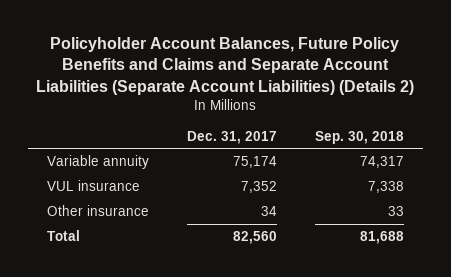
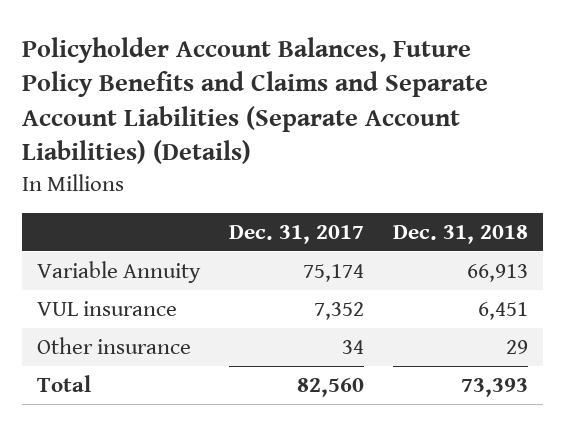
[36,36,415,95] Policyholder Account Balances, Future Policy Benefits and Claims and Separate Account Liabilities (Separate Account Liabilities) (Details 2) -> [21,36,488,165] Policyholder Account Balances, Future Policy Benefits and Claims and Separate Account Liabilities (Separate Account Liabilities) (Details)
[315,130,405,144] Sep. 30, 2018 -> none
none -> [393,224,529,244] Dec. 31, 2018
[46,155,149,170] Variable annuity -> [36,260,201,283] Variable Annuity

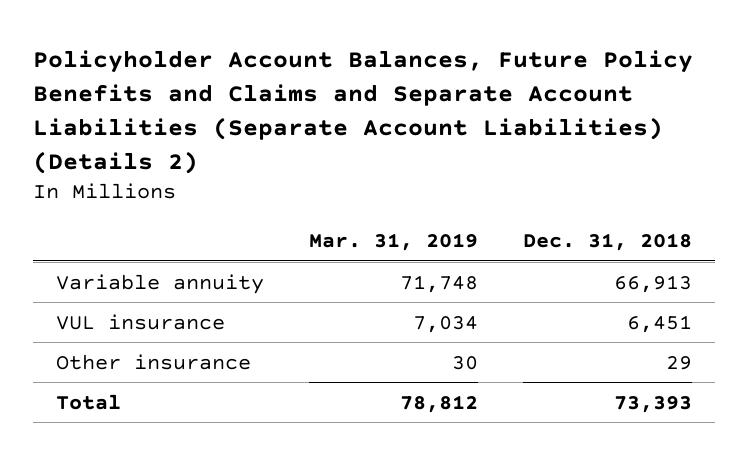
[21,36,488,165] Policyholder Account Balances, Future Policy Benefits and Claims and Separate Account Liabilities (Separate Account Liabilities) (Details) -> [33,50,694,174] Policyholder Account Balances, Future Policy Benefits and Claims and Separate Account Liabilities (Separate Account Liabilities) (Details 2)
[228,224,364,244] Dec. 31, 2017 -> none
none -> [309,232,479,251] Mar. 31, 2019
[36,260,201,283] Variable Annuity -> [55,273,264,294] Variable annuity

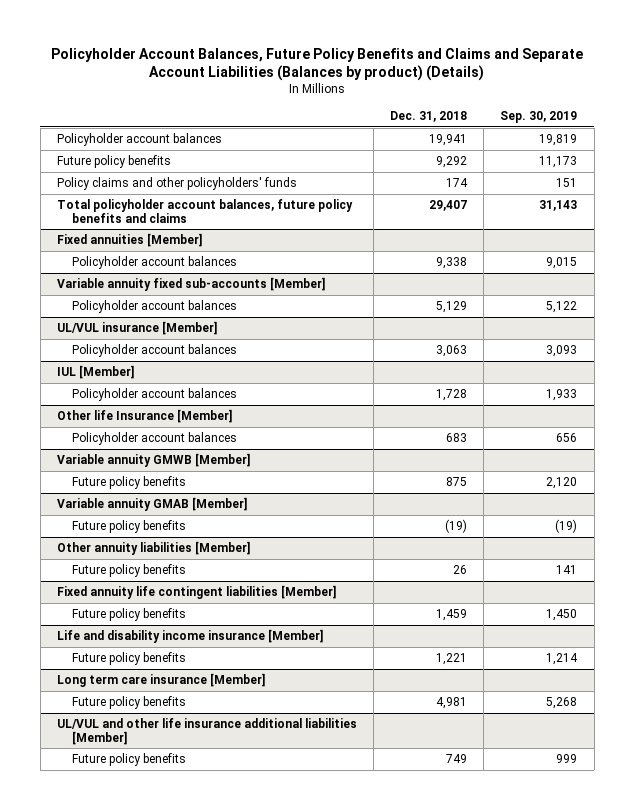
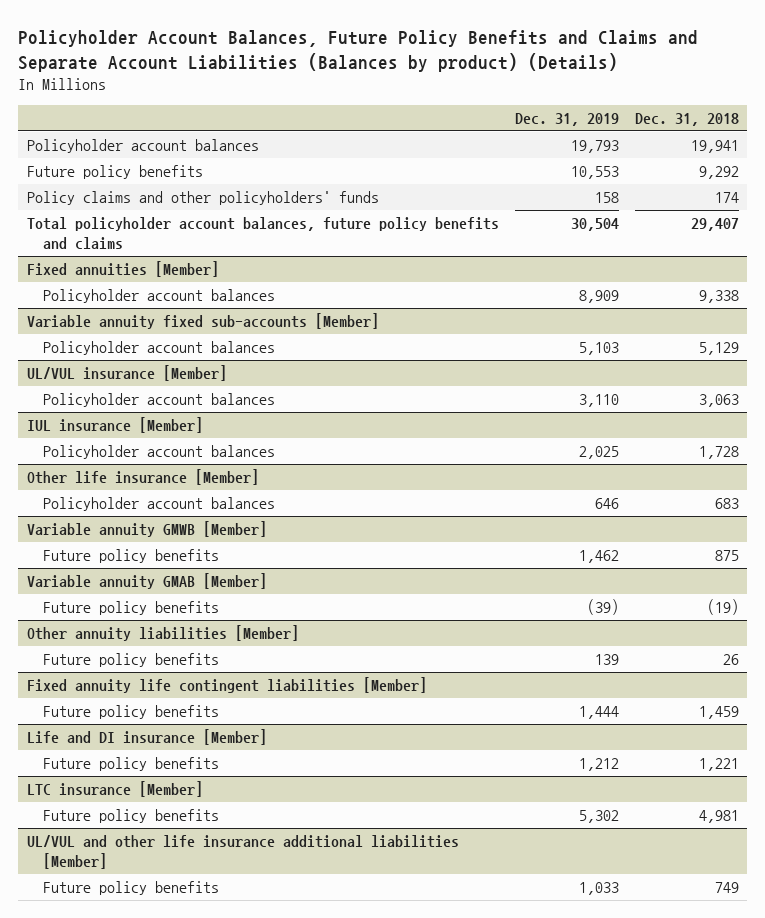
[500,111,578,124] Sep. 30, 2019 -> none
none -> [514,113,619,127] Dec. 31, 2019
[56,365,134,380] IUL [Member] -> [26,416,203,433] IUL insurance [Member]
[56,409,232,424] Other life Insurance [Member] -> [26,468,259,485] Other life insurance [Member]
[56,629,323,644] Life and disability income insurance [Member] -> [26,728,267,745] Life and DI insurance [Member]
[56,673,265,688] Long term care insurance [Member] -> [26,780,203,797] LTC insurance [Member]

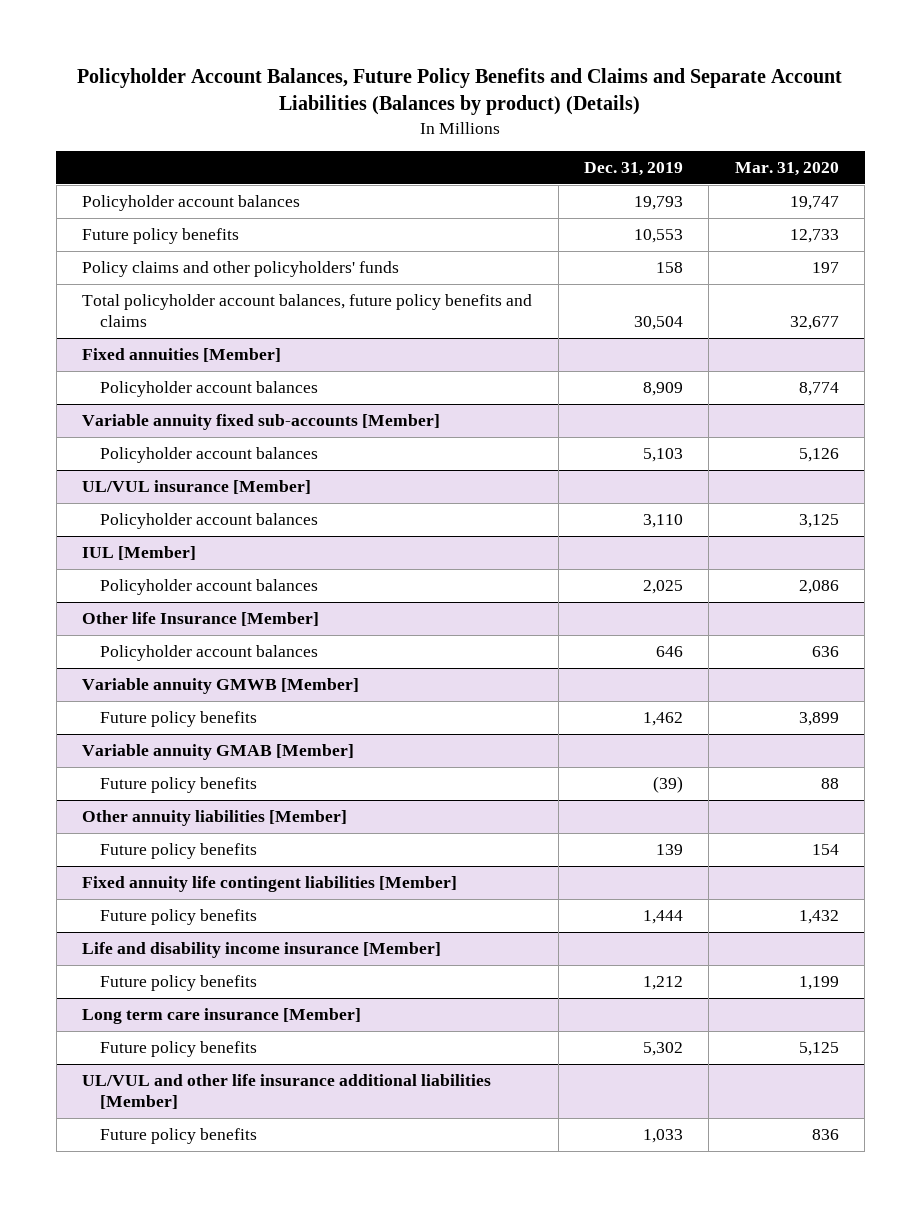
[634,113,739,127] Dec. 31, 2018 -> none
none -> [734,162,839,177] Mar. 31, 2020
[26,416,203,433] IUL insurance [Member] -> [82,546,197,561] IUL [Member]
[26,468,259,485] Other life insurance [Member] -> [82,612,320,627] Other life Insurance [Member]
[26,728,267,745] Life and DI insurance [Member] -> [82,942,442,959] Life and disability income insurance [Member]
[26,780,203,797] LTC insurance [Member] -> [82,1008,362,1025] Long term care insurance [Member]

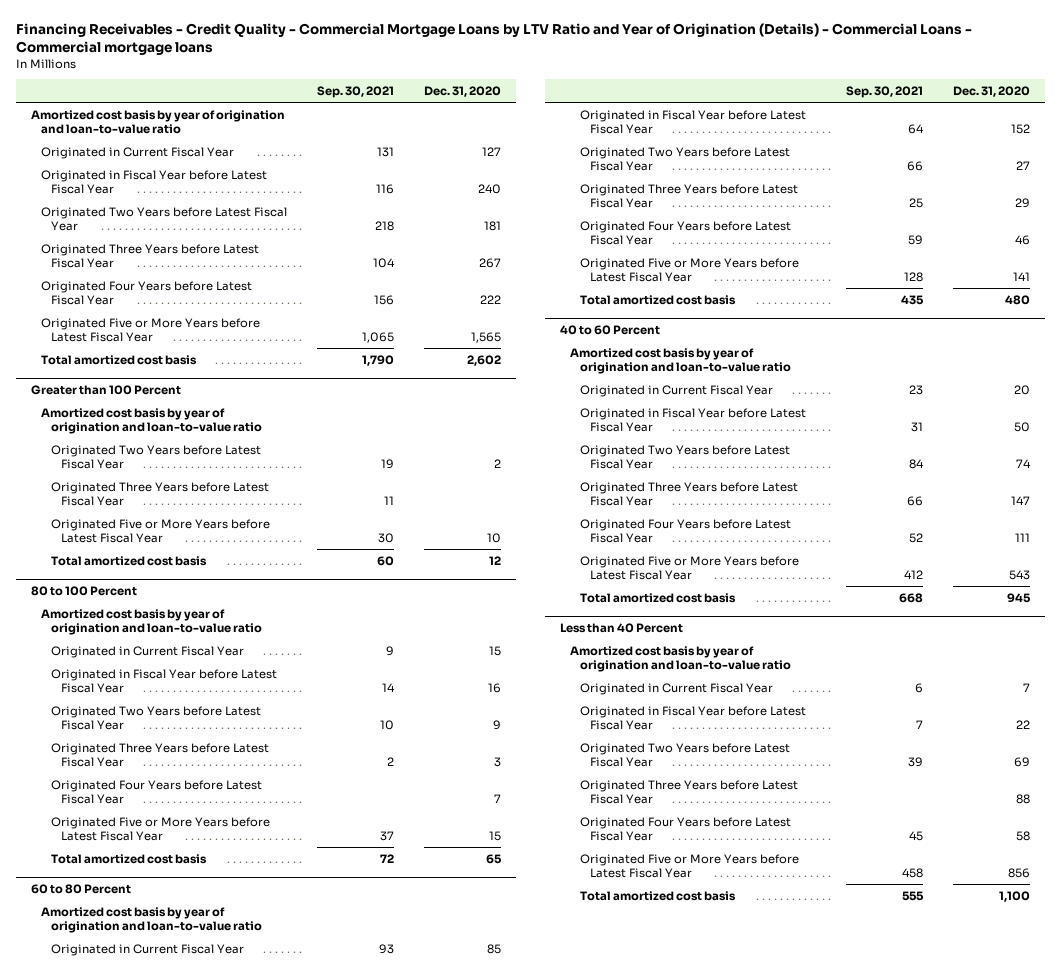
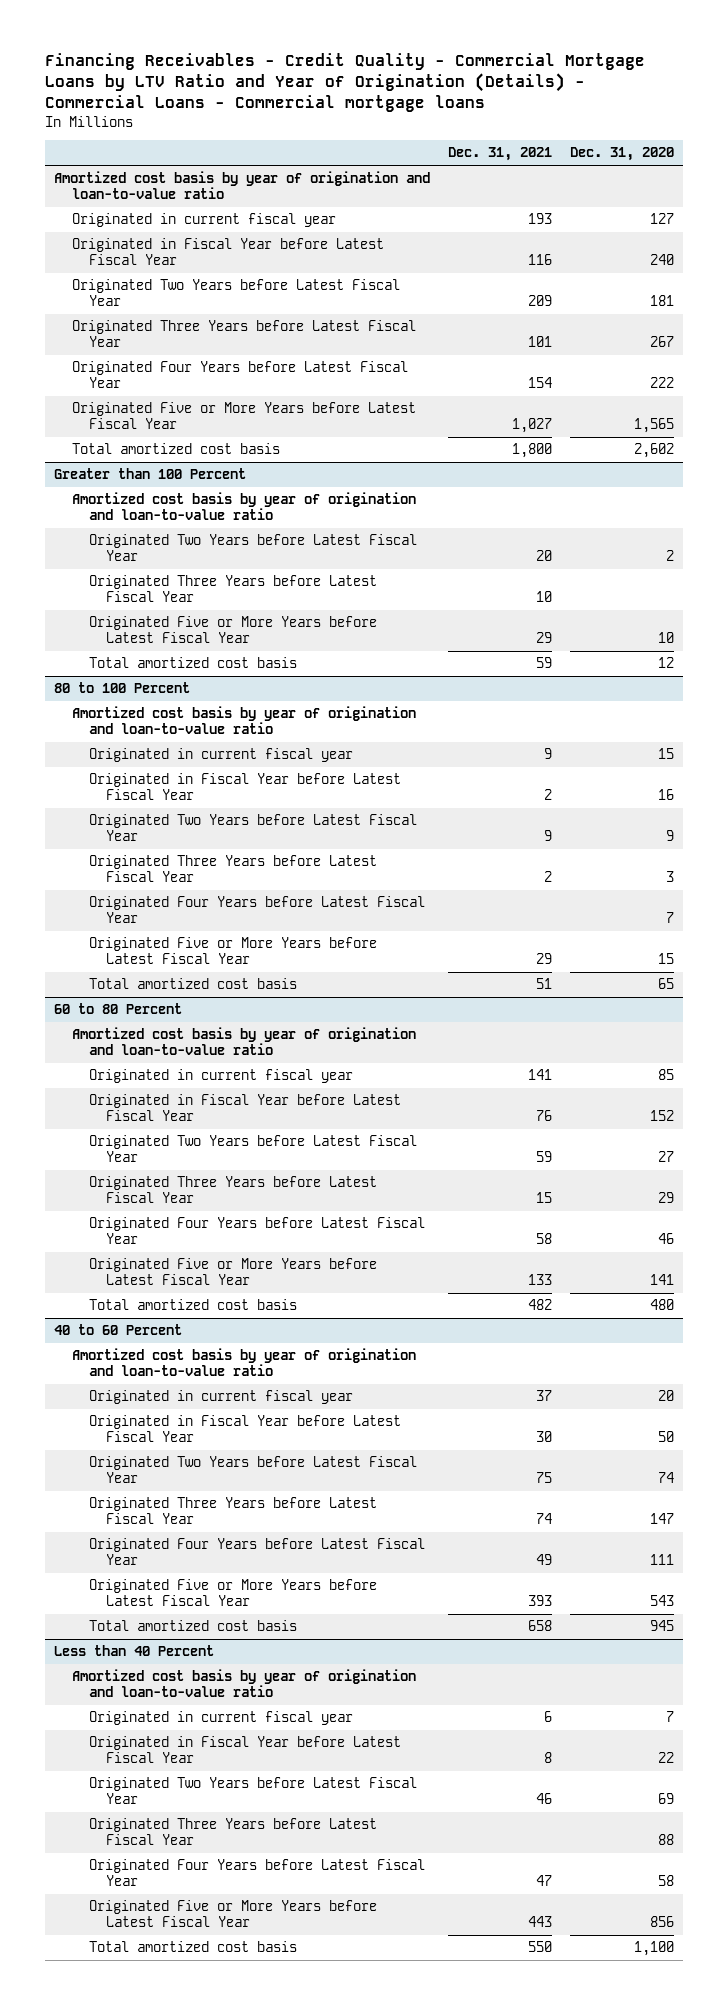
[317,86,395,99] Sep. 30, 2021 -> none
none -> [448,147,553,162] Dec. 31, 2021
[41,146,235,159] Originated in Current Fiscal Year -> [71,213,336,228] Originated in current fiscal year
[51,645,245,658] Originated in Current Fiscal Year -> [89,748,354,763] Originated in current fiscal year
[51,943,245,956] Originated in Current Fiscal Year -> [89,1069,354,1084] Originated in current fiscal year
[579,384,773,397] Originated in Current Fiscal Year -> [89,1390,354,1405] Originated in current fiscal year
[579,682,773,695] Originated in Current Fiscal Year -> [89,1711,354,1726] Originated in current fiscal year

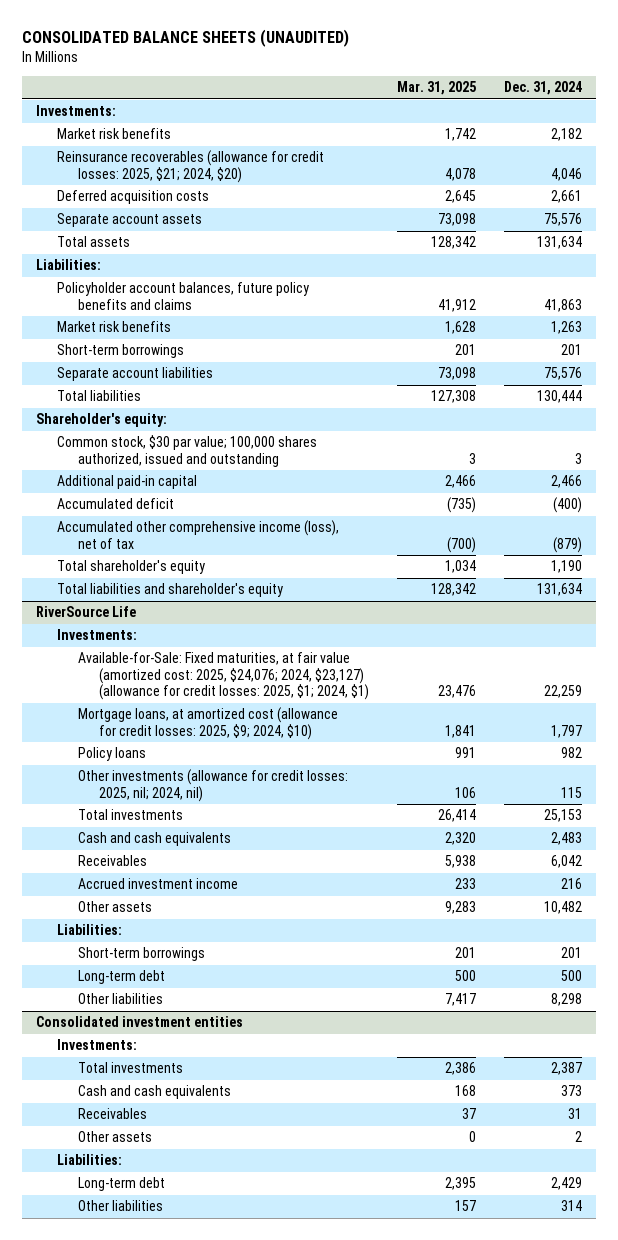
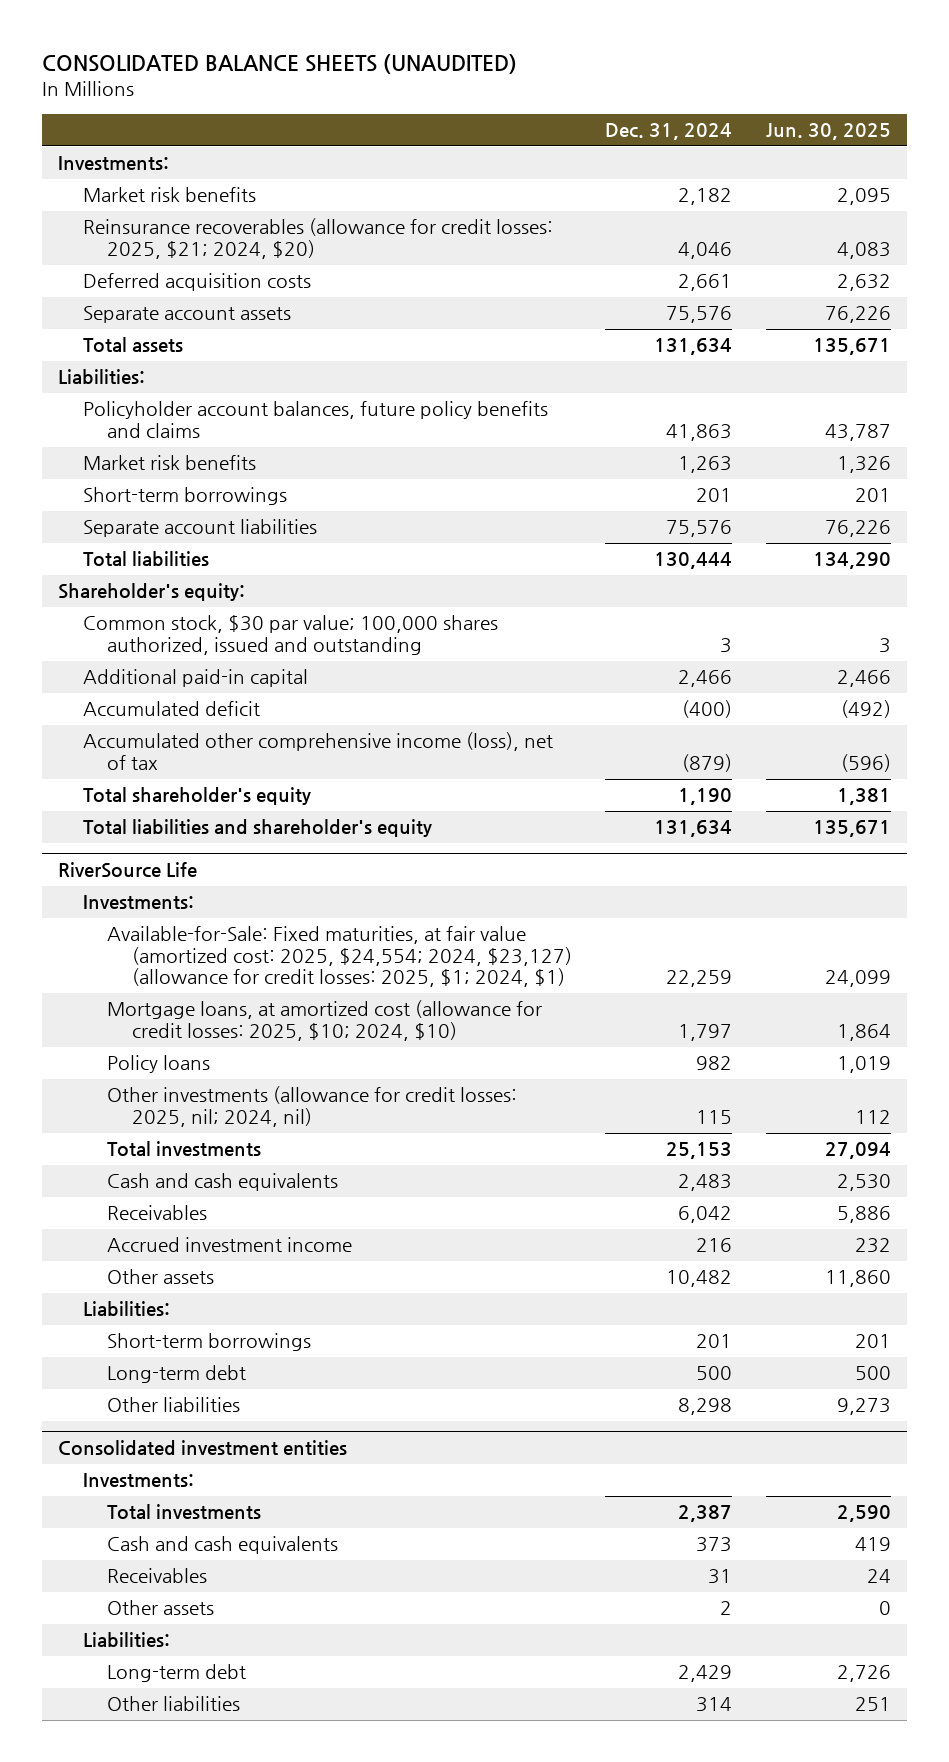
[396,81,476,96] Mar. 31, 2025 -> none
none -> [765,122,891,140] Jun. 30, 2025
[77,652,369,700] Available-for-Sale: Fixed maturities, at fair value (amortized cost: 2025, $24,076; 2024, $23,127) (allowance for credit losses: 2025, $1; 2024, $1) -> [107,926,572,988] Available-for-Sale: Fixed maturities, at fair value (amortized cost: 2025, $24,554; 2024, $23,127) (allowance for credit losses: 2025, $1; 2024, $1)
[77,707,338,740] Mortgage loans, at amortized cost (allowance for credit losses: 2025, $9; 2024, $10) -> [107,1000,543,1041] Mortgage loans, at amortized cost (allowance for credit losses: 2025, $10; 2024, $10)

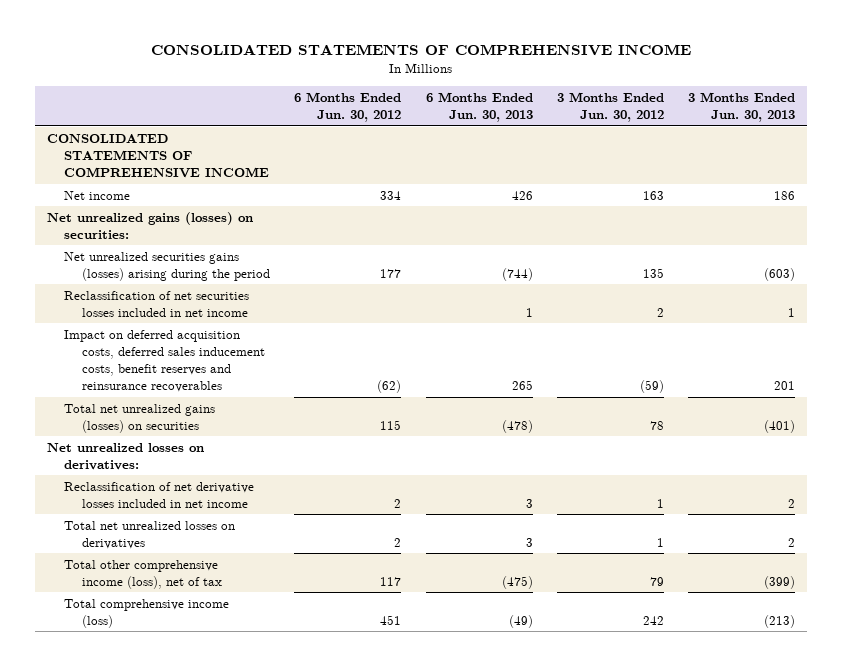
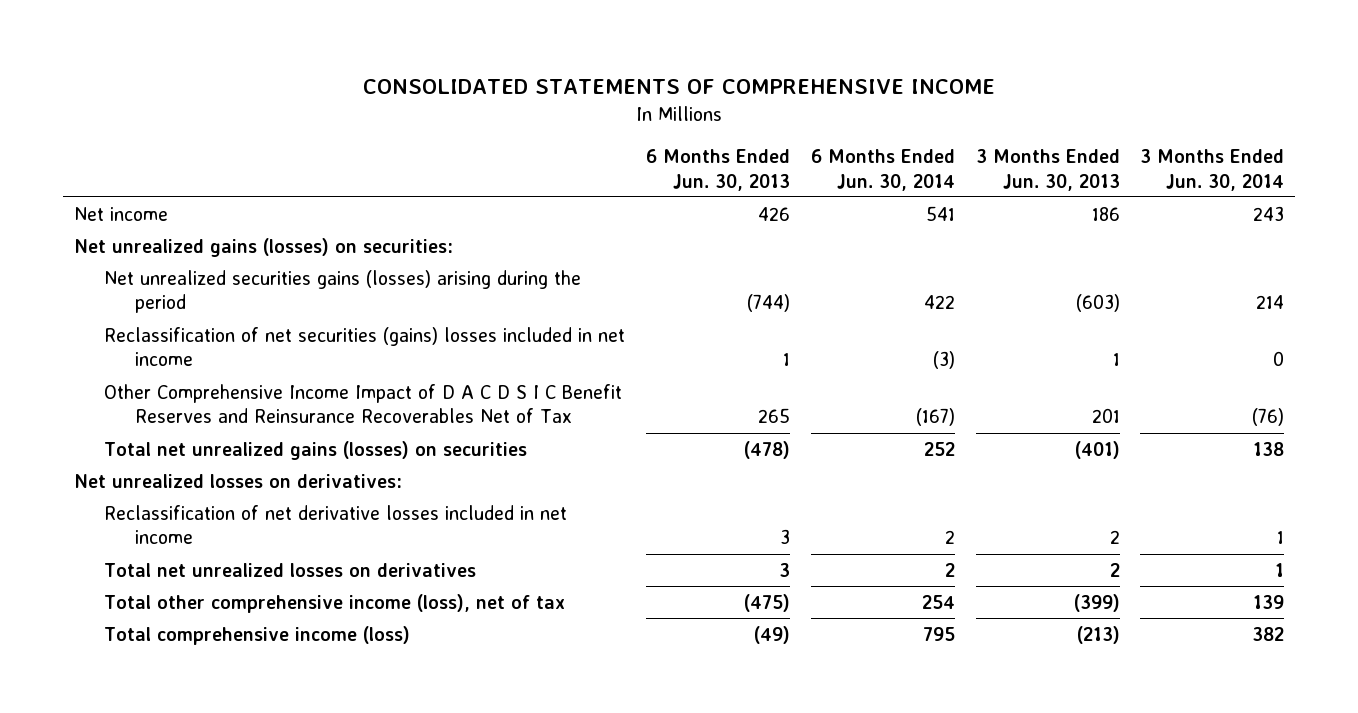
[294,92,402,123] 6 Months Ended Jun. 30, 2012 -> none
[556,92,664,123] 3 Months Ended Jun. 30, 2012 -> none
none -> [810,149,955,191] 6 Months Ended Jun. 30, 2014
none -> [1140,149,1285,191] 3 Months Ended Jun. 30, 2014
[46,133,270,178] CONSOLIDATED STATEMENTS OF COMPREHENSIVE INCOME -> none
[64,290,250,317] Reclassification of net securities losses included in net income -> [104,326,626,367] Reclassification of net securities (gains) losses included in net income
[64,329,265,392] Impact on deferred acquisition costs, deferred sales inducement costs, benefit reserves and reinsurance recoverables -> [104,383,623,424] Other Comprehensive Income Impact of D A C D S I C Benefit Reserves and Reinsurance Recoverables Net of Tax

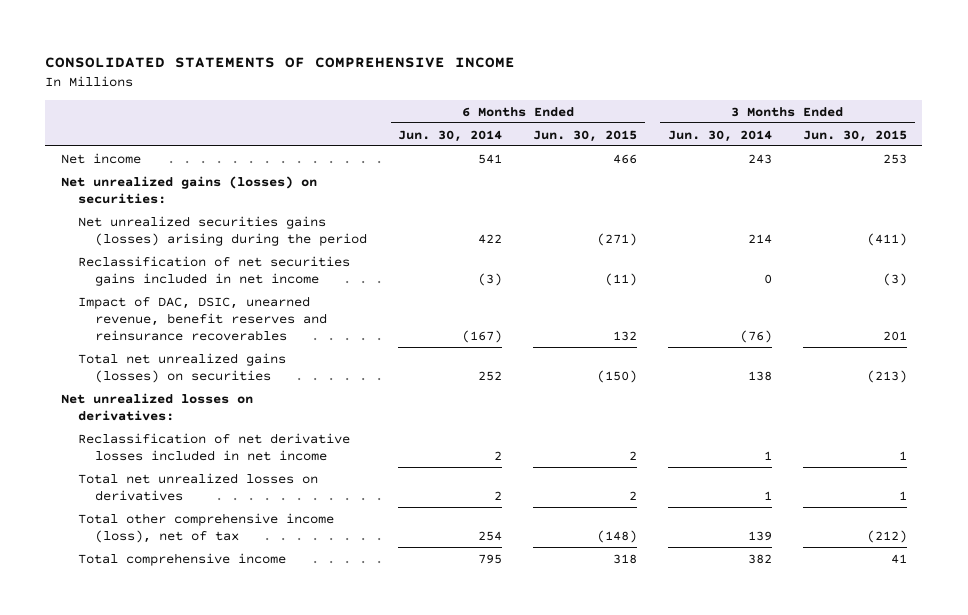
[646,149,791,191] 6 Months Ended Jun. 30, 2013 -> none
[975,149,1120,191] 3 Months Ended Jun. 30, 2013 -> none
none -> [533,129,638,142] Jun. 30, 2015
none -> [802,129,907,142] Jun. 30, 2015
[104,326,626,367] Reclassification of net securities (gains) losses included in net income -> [78,255,351,286] Reclassification of net securities gains included in net income
[104,383,623,424] Other Comprehensive Income Impact of D A C D S I C Benefit Reserves and Reinsurance Recoverables Net of Tax -> [78,295,328,341] Impact of DAC, DSIC, unearned revenue, benefit reserves and reinsurance recoverables
[104,625,411,645] Total comprehensive income (loss) -> [78,552,287,566] Total comprehensive income

